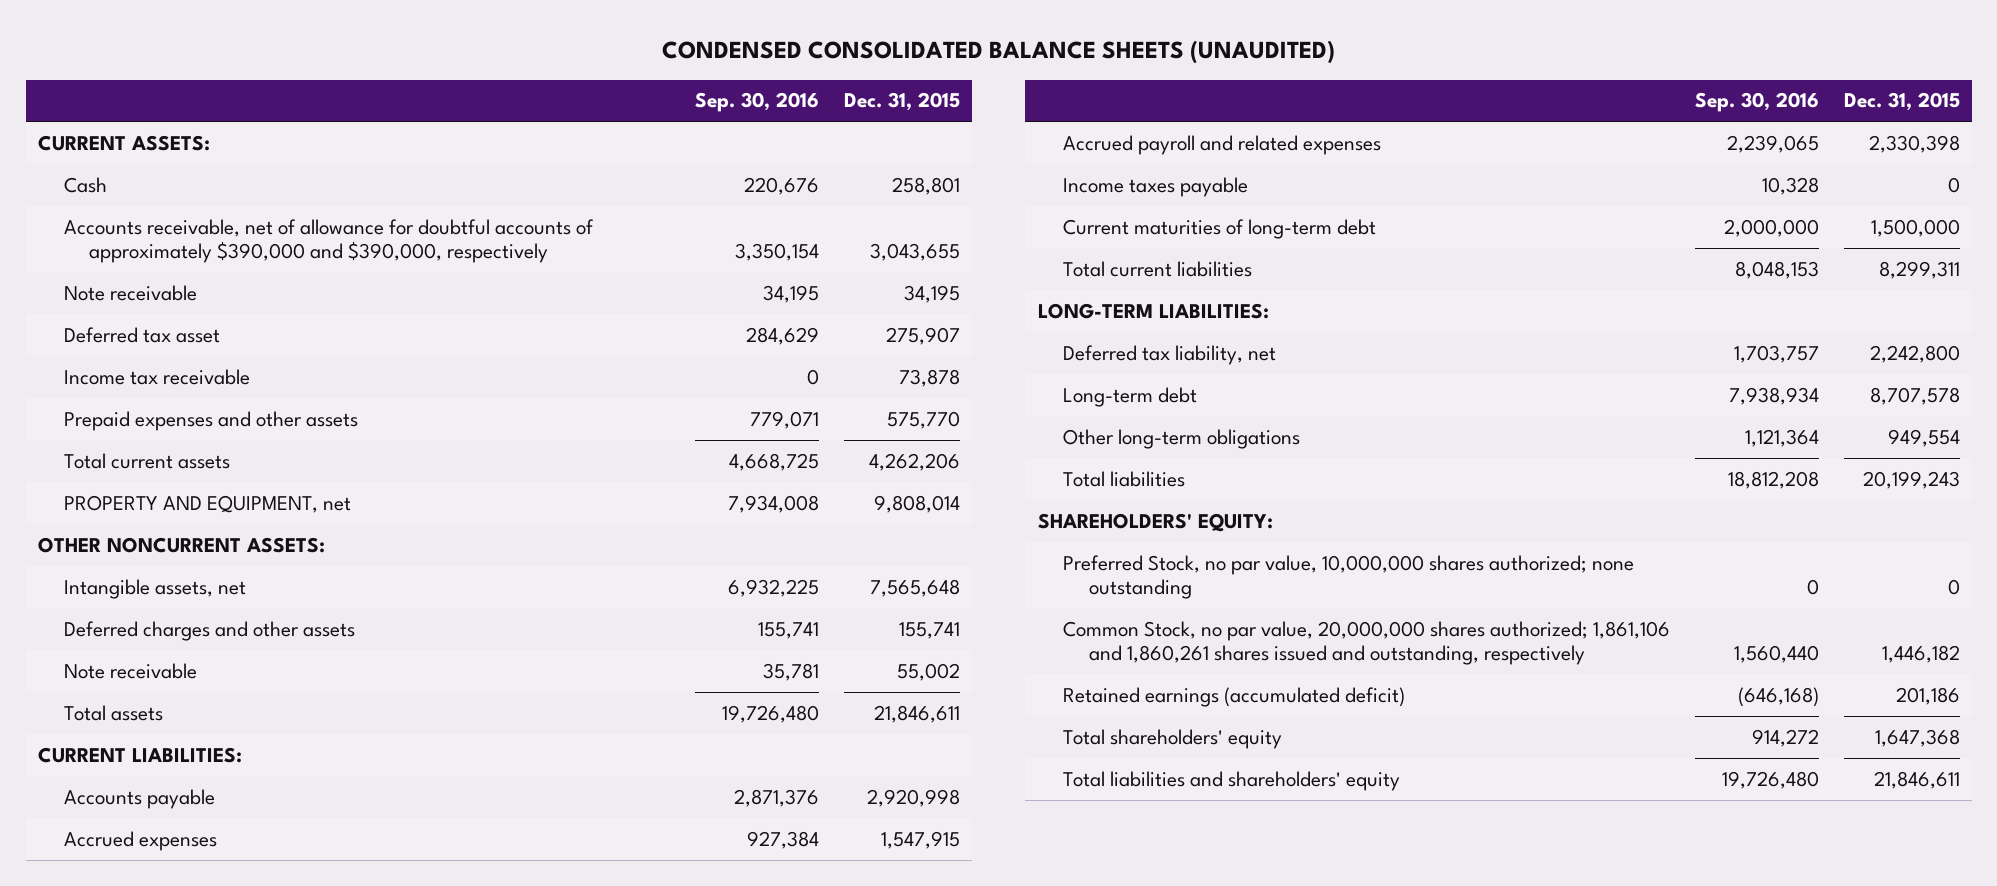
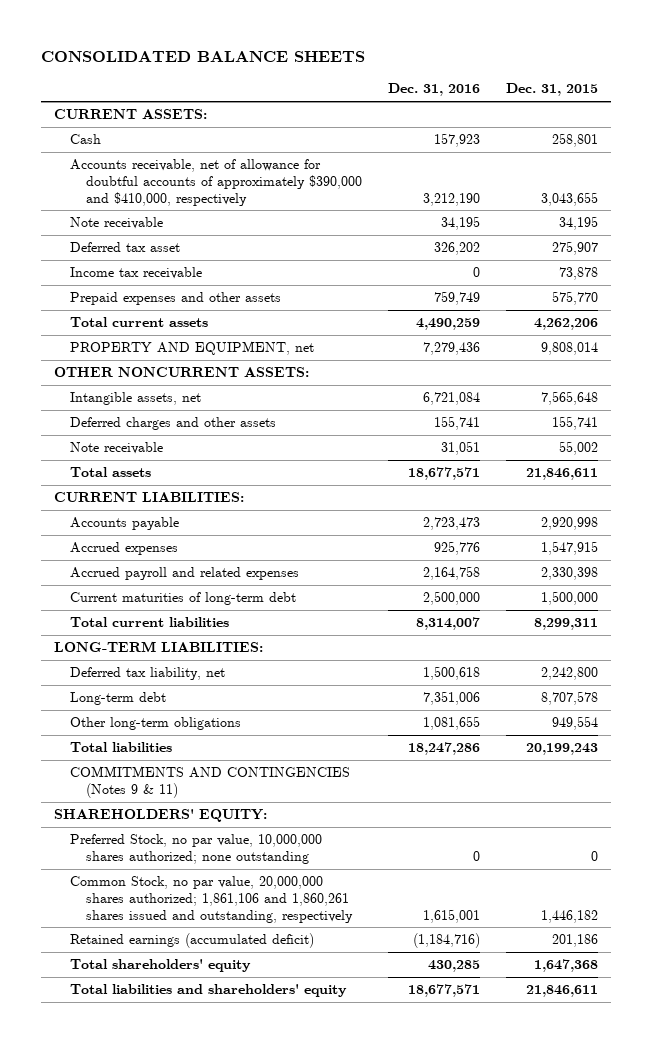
[661,40,1335,65] CONDENSED CONSOLIDATED BALANCE SHEETS (UNAUDITED) -> [40,51,365,63] CONSOLIDATED BALANCE SHEETS
[695,92,820,113] Sep. 30, 2016 -> none
none -> [387,83,480,97] Dec. 31, 2016
[63,218,594,264] Accounts receivable, net of allowance for doubtful accounts of approximately $390,000 and $390,000, respectively -> [69,159,362,206] Accounts receivable, net of allowance for doubtful accounts of approximately $390,000 and $410,000, respectively
[1063,176,1249,197] Income taxes payable -> none
none -> [69,766,350,799] COMMITMENTS AND CONTINGENCIES (Notes 9 & 11)

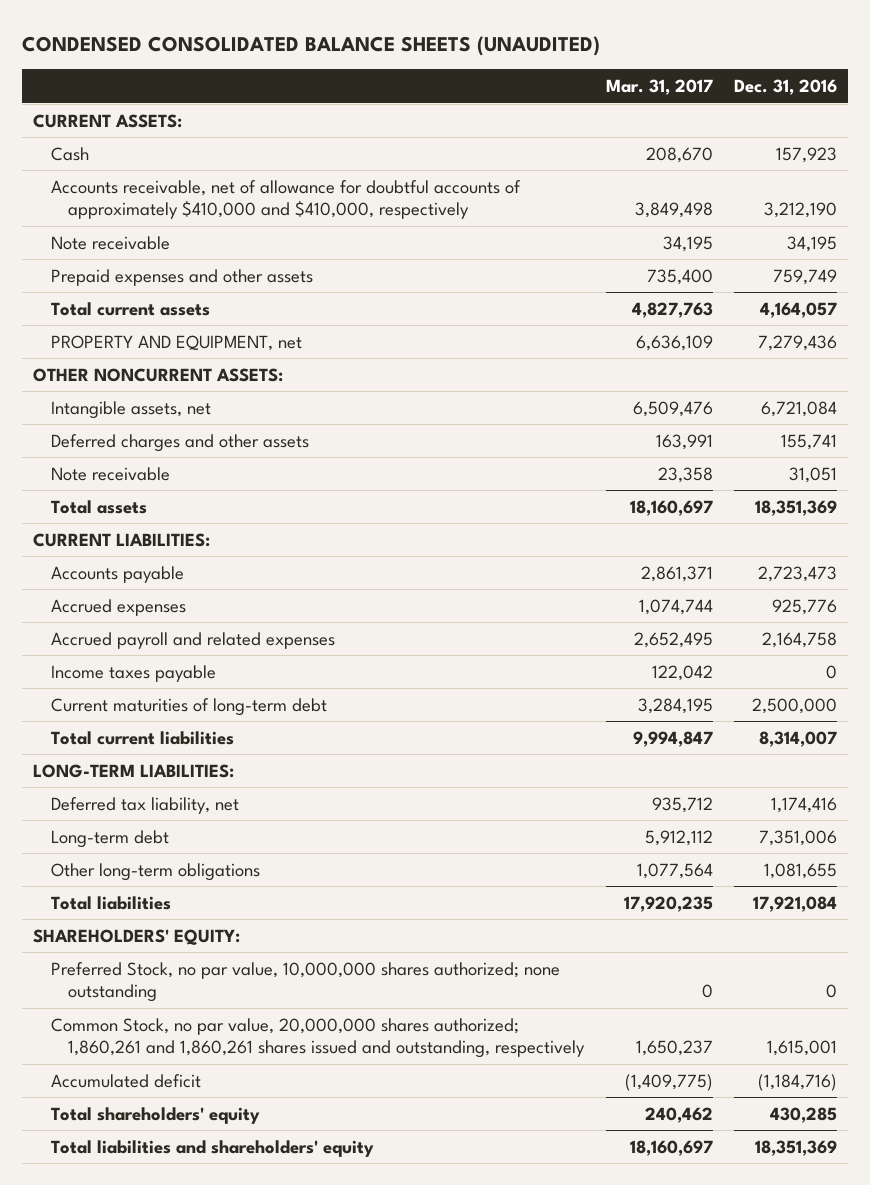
[40,51,365,63] CONSOLIDATED BALANCE SHEETS -> [22,35,601,56] CONDENSED CONSOLIDATED BALANCE SHEETS (UNAUDITED)
[505,83,598,97] Dec. 31, 2015 -> none
none -> [605,78,713,95] Mar. 31, 2017
[69,159,362,206] Accounts receivable, net of allowance for doubtful accounts of approximately $390,000 and $410,000, respectively -> [50,179,521,220] Accounts receivable, net of allowance for doubtful accounts of approximately $410,000 and $410,000, respectively
[69,242,180,253] Deferred tax asset -> none
[69,267,202,280] Income tax receivable -> none
[415,318,480,331] 4,490,259 -> [760,301,838,318] 4,164,057
[407,467,480,481] 18,677,571 -> [755,499,838,516] 18,351,369
none -> [50,664,216,682] Income taxes payable
[422,666,480,681] 1,500,618 -> [771,796,838,813] 1,174,416
[69,766,350,799] COMMITMENTS AND CONTINGENCIES (Notes 9 & 11) -> none
[407,742,480,756] 18,247,286 -> [753,895,838,912] 17,921,084
[69,876,353,923] Common Stock, no par value, 20,000,000 shares authorized; 1,861,106 and 1,860,261 shares issued and outstanding, respectively -> [50,1017,586,1059] Common Stock, no par value, 20,000,000 shares authorized; 1,860,261 and 1,860,261 shares issued and outstanding, respectively
[69,933,314,949] Retained earnings (accumulated deficit) -> [50,1073,201,1088] Accumulated deficit
[407,984,480,998] 18,677,571 -> [755,1139,838,1156] 18,351,369

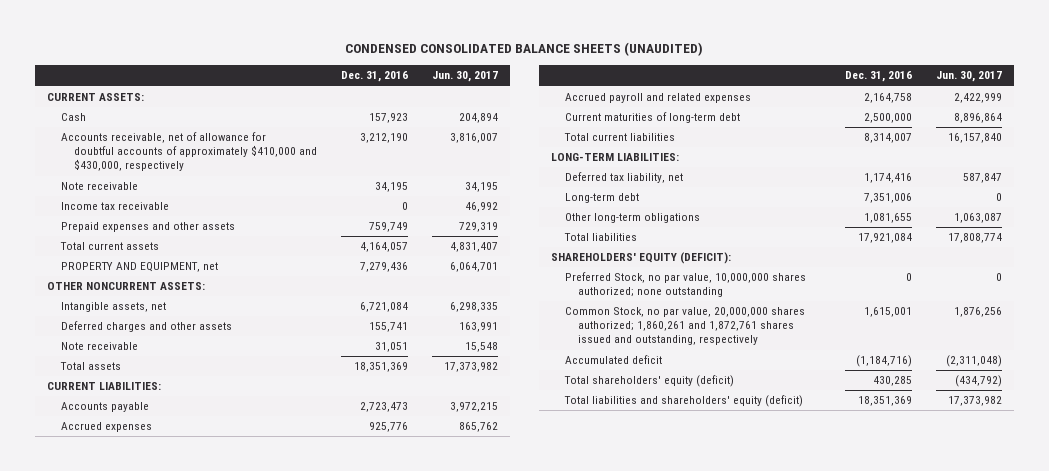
[605,78,713,95] Mar. 31, 2017 -> none
none -> [431,71,498,83] Jun. 30, 2017
[50,179,521,220] Accounts receivable, net of allowance for doubtful accounts of approximately $410,000 and $410,000, respectively -> [60,132,318,172] Accounts receivable, net of allowance for doubtful accounts of approximately $410,000 and $430,000, respectively
none -> [60,202,169,211] Income tax receivable
[50,664,216,682] Income taxes payable -> none
[33,928,241,945] SHAREHOLDERS' EQUITY: -> [551,252,732,265] SHAREHOLDERS' EQUITY (DEFICIT):
[50,1017,586,1059] Common Stock, no par value, 20,000,000 shares authorized; 1,860,261 and 1,860,261 shares issued and outstanding, respectively -> [564,307,805,346] Common Stock, no par value, 20,000,000 shares authorized; 1,860,261 and 1,872,761 shares issued and outstanding, respectively
[50,1106,260,1124] Total shareholders' equity -> [563,375,734,388] Total shareholders' equity (deficit)
[50,1139,374,1157] Total liabilities and shareholders' equity -> [563,395,803,408] Total liabilities and shareholders' equity (deficit)

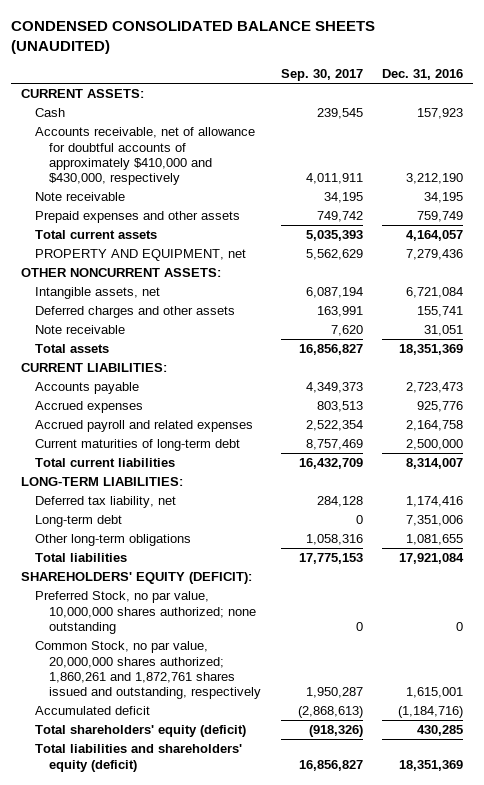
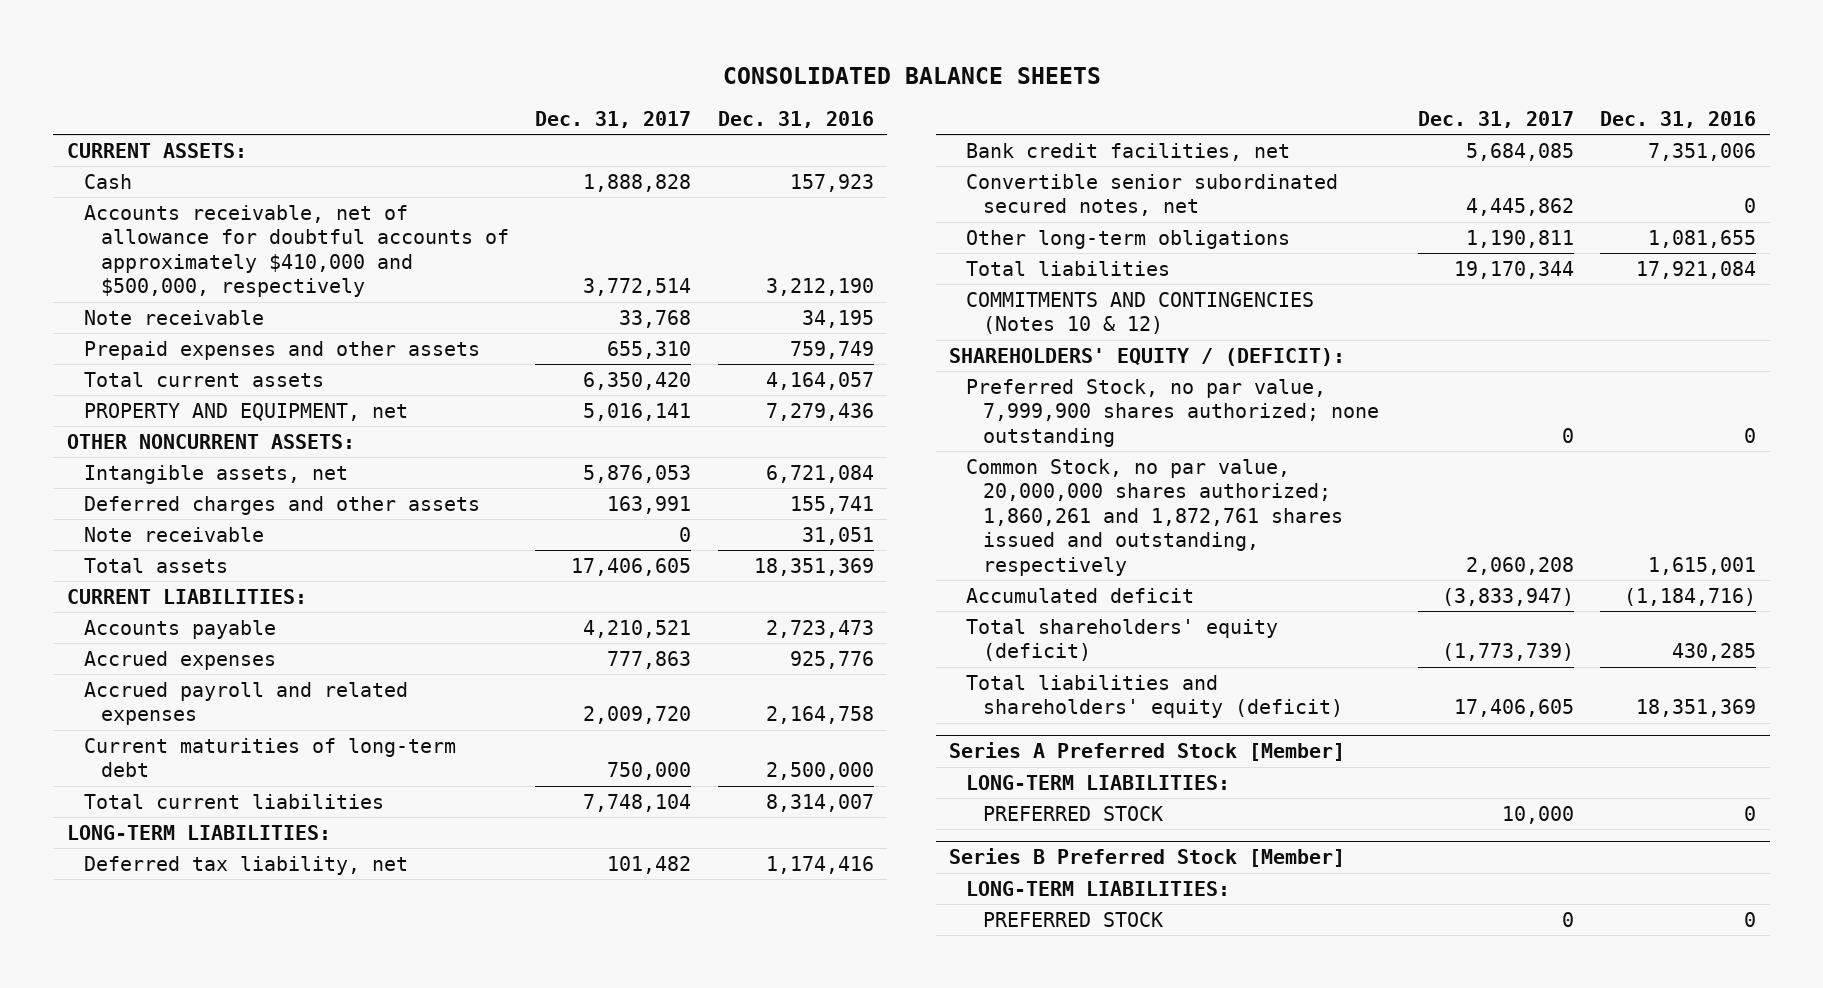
[10,20,375,54] CONDENSED CONSOLIDATED BALANCE SHEETS (UNAUDITED) -> [722,66,1101,84] CONSOLIDATED BALANCE SHEETS
[280,69,363,82] Sep. 30, 2017 -> none
none -> [535,110,692,128] Dec. 31, 2017
[34,127,255,186] Accounts receivable, net of allowance for doubtful accounts of approximately $410,000 and $430,000, respectively -> [83,204,509,298] Accounts receivable, net of allowance for doubtful accounts of approximately $410,000 and $500,000, respectively
[34,515,122,528] Long-term debt -> [966,142,1291,161] Bank credit facilities, net
none -> [966,173,1339,217] Convertible senior subordinated secured notes, net
none -> [966,291,1315,335] COMMITMENTS AND CONTINGENCIES (Notes 10 & 12)
[20,572,252,585] SHAREHOLDERS' EQUITY (DEFICIT): -> [949,347,1346,366] SHAREHOLDERS' EQUITY / (DEFICIT):
[34,591,256,634] Preferred Stock, no par value, 10,000,000 shares authorized; none outstanding -> [966,378,1380,447] Preferred Stock, no par value, 7,999,900 shares authorized; none outstanding
none -> [949,742,1346,762] Series A Preferred Stock [Member]
none -> [966,774,1231,790] LONG-TERM LIABILITIES:
none -> [983,805,1164,821] PREFERRED STOCK
none -> [949,848,1346,868] Series B Preferred Stock [Member]
none -> [966,880,1231,896] LONG-TERM LIABILITIES:
none -> [983,911,1164,927] PREFERRED STOCK

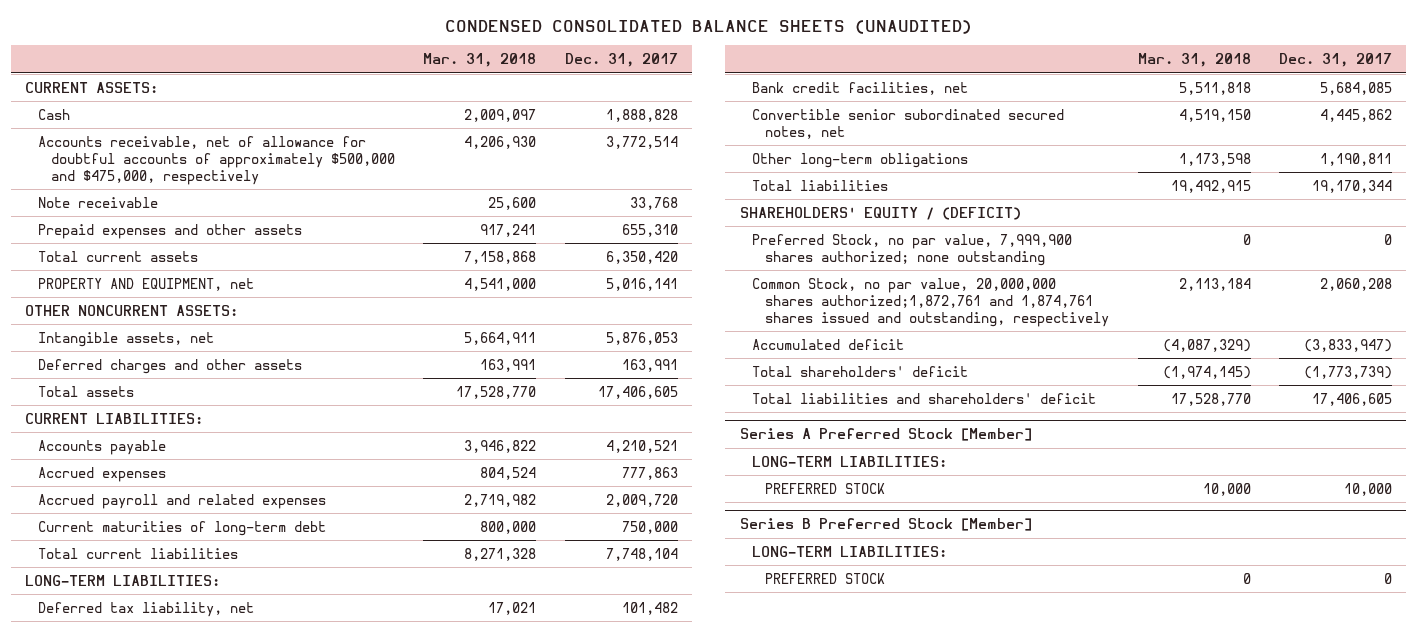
[722,66,1101,84] CONSOLIDATED BALANCE SHEETS -> [444,20,972,35] CONDENSED CONSOLIDATED BALANCE SHEETS (UNAUDITED)
[718,110,875,128] Dec. 31, 2016 -> none
none -> [423,53,537,68] Mar. 31, 2018
[83,204,509,298] Accounts receivable, net of allowance for doubtful accounts of approximately $410,000 and $500,000, respectively -> [38,135,396,185] Accounts receivable, net of allowance for doubtful accounts of approximately $500,000 and $475,000, respectively
[83,526,264,542] Note receivable -> none
[966,291,1315,335] COMMITMENTS AND CONTINGENCIES (Notes 10 & 12) -> none
[949,347,1346,366] SHAREHOLDERS' EQUITY / (DEFICIT): -> [739,206,1021,220] SHAREHOLDERS' EQUITY / (DEFICIT)
[966,458,1344,576] Common Stock, no par value, 20,000,000 shares authorized; 1,860,261 and 1,872,761 shares issued and outstanding, respectively -> [752,277,1110,327] Common Stock, no par value, 20,000,000 shares authorized;1,872,761 and 1,874,761 shares issued and outstanding, respectively
[966,618,1279,662] Total shareholders' equity (deficit) -> [752,365,969,377] Total shareholders' deficit
[966,674,1344,719] Total liabilities and shareholders' equity (deficit) -> [752,392,1097,404] Total liabilities and shareholders' deficit

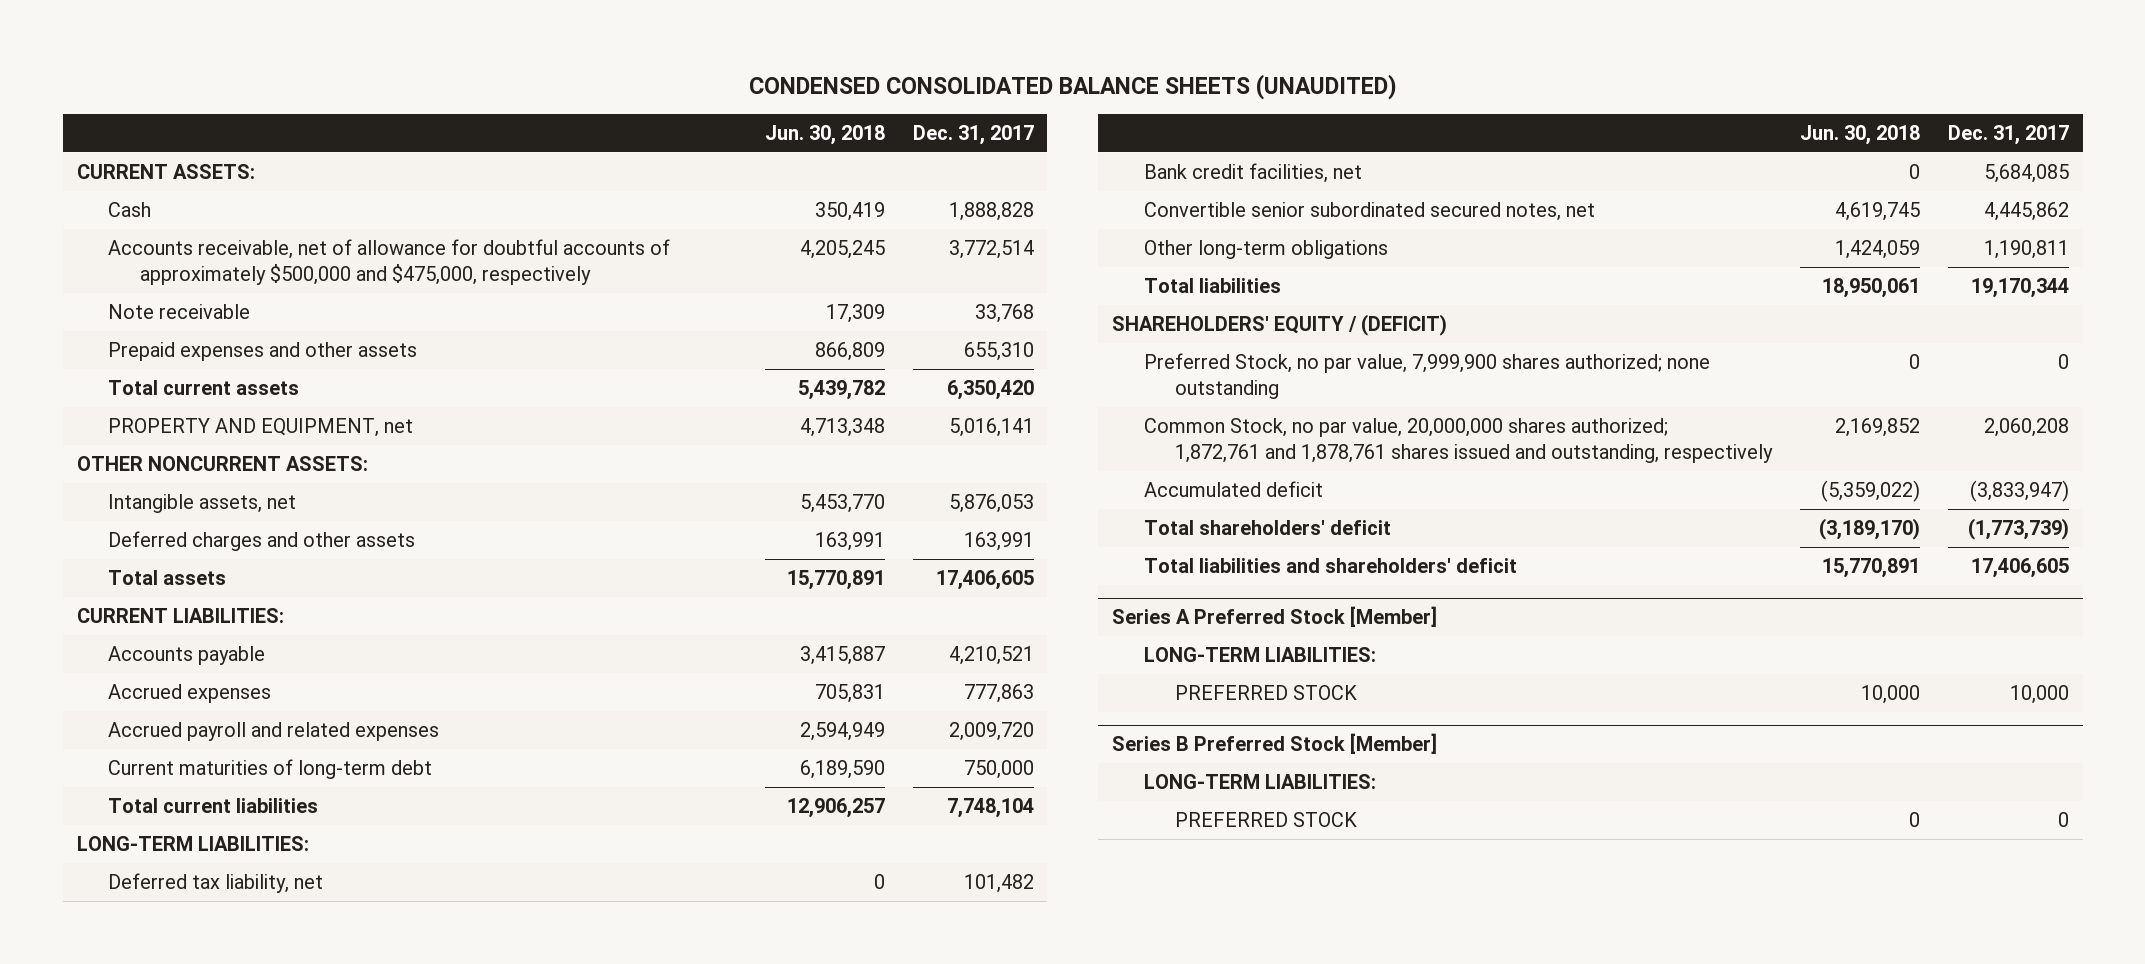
[423,53,537,68] Mar. 31, 2018 -> none
none -> [764,125,885,146] Jun. 30, 2018
[752,277,1110,327] Common Stock, no par value, 20,000,000 shares authorized;1,872,761 and 1,874,761 shares issued and outstanding, respectively -> [1143,418,1774,464] Common Stock, no par value, 20,000,000 shares authorized; 1,872,761 and 1,878,761 shares issued and outstanding, respectively

